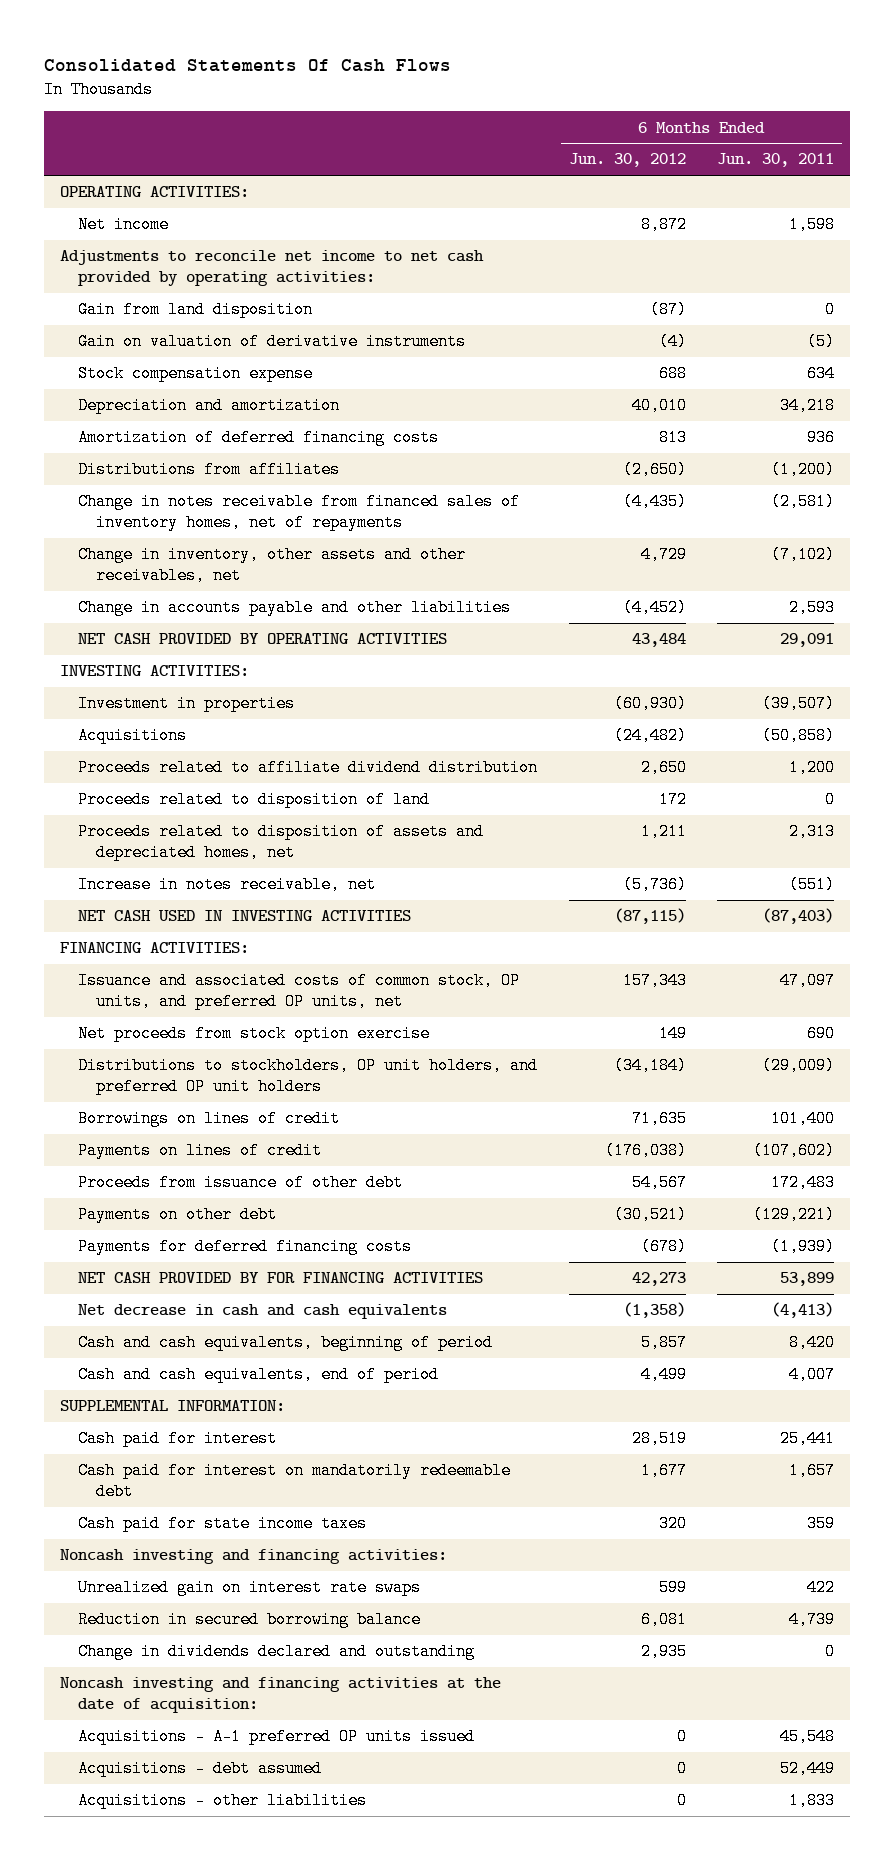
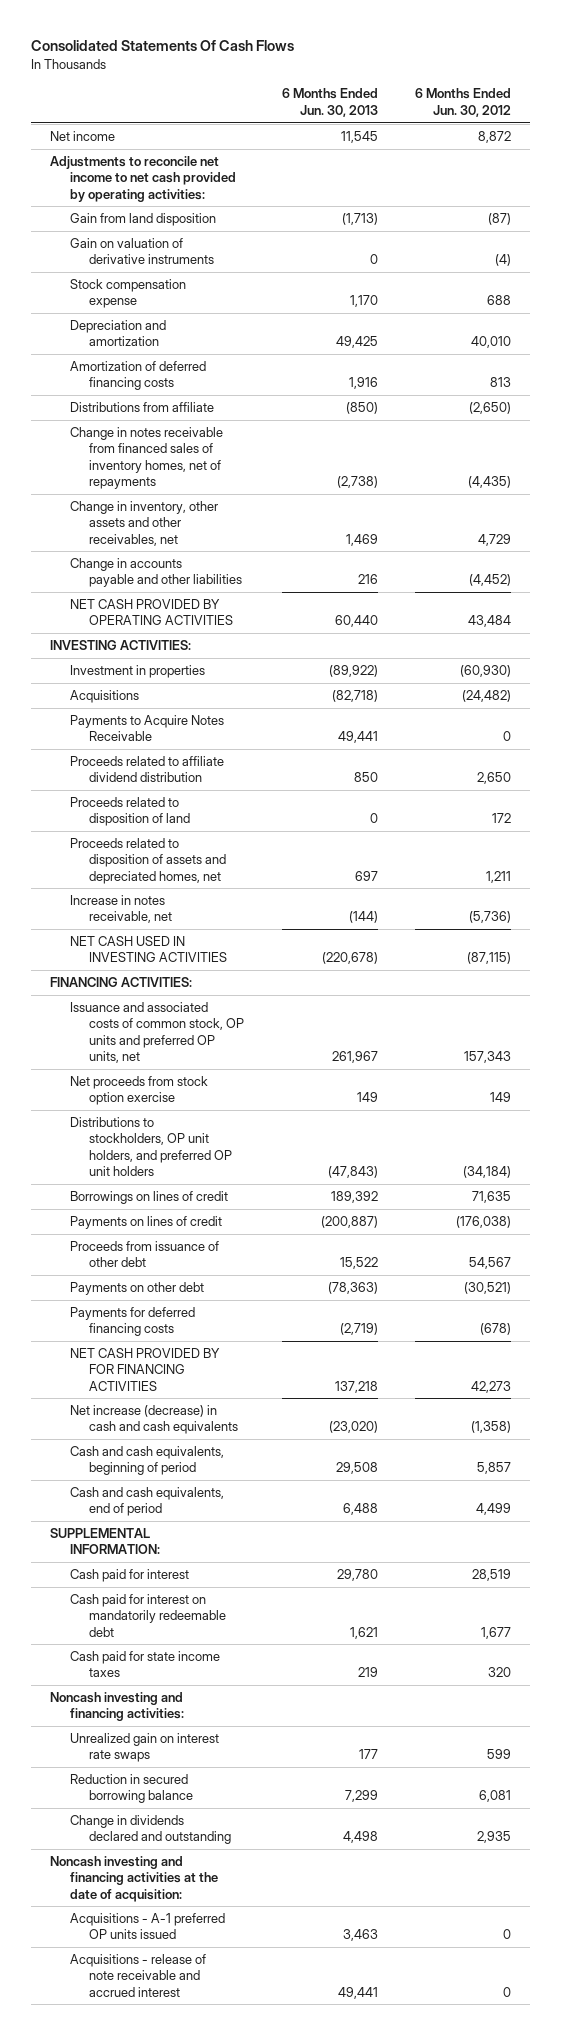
[717,153,835,168] Jun. 30, 2011 -> none
none -> [281,88,378,117] 6 Months Ended Jun. 30, 2013
[59,186,249,198] OPERATING ACTIVITIES: -> none
[77,461,340,479] Distributions from affiliates -> [69,402,214,413] Distributions from affiliate
none -> [69,715,224,742] Payments to Acquire Notes Receivable
[77,972,520,1011] Issuance and associated costs of common stock, OP units, and preferred OP units, net -> [69,1002,245,1063] Issuance and associated costs of common stock, OP units and preferred OP units, net
[77,1304,447,1320] Net decrease in cash and cash equivalents -> [69,1405,239,1435] Net increase (decrease) in cash and cash equivalents
[77,1760,322,1778] Acquisitions - debt assumed -> none
[77,1792,367,1810] Acquisitions - other liabilities -> [69,1954,206,1997] Acquisitions - release of note receivable and accrued interest

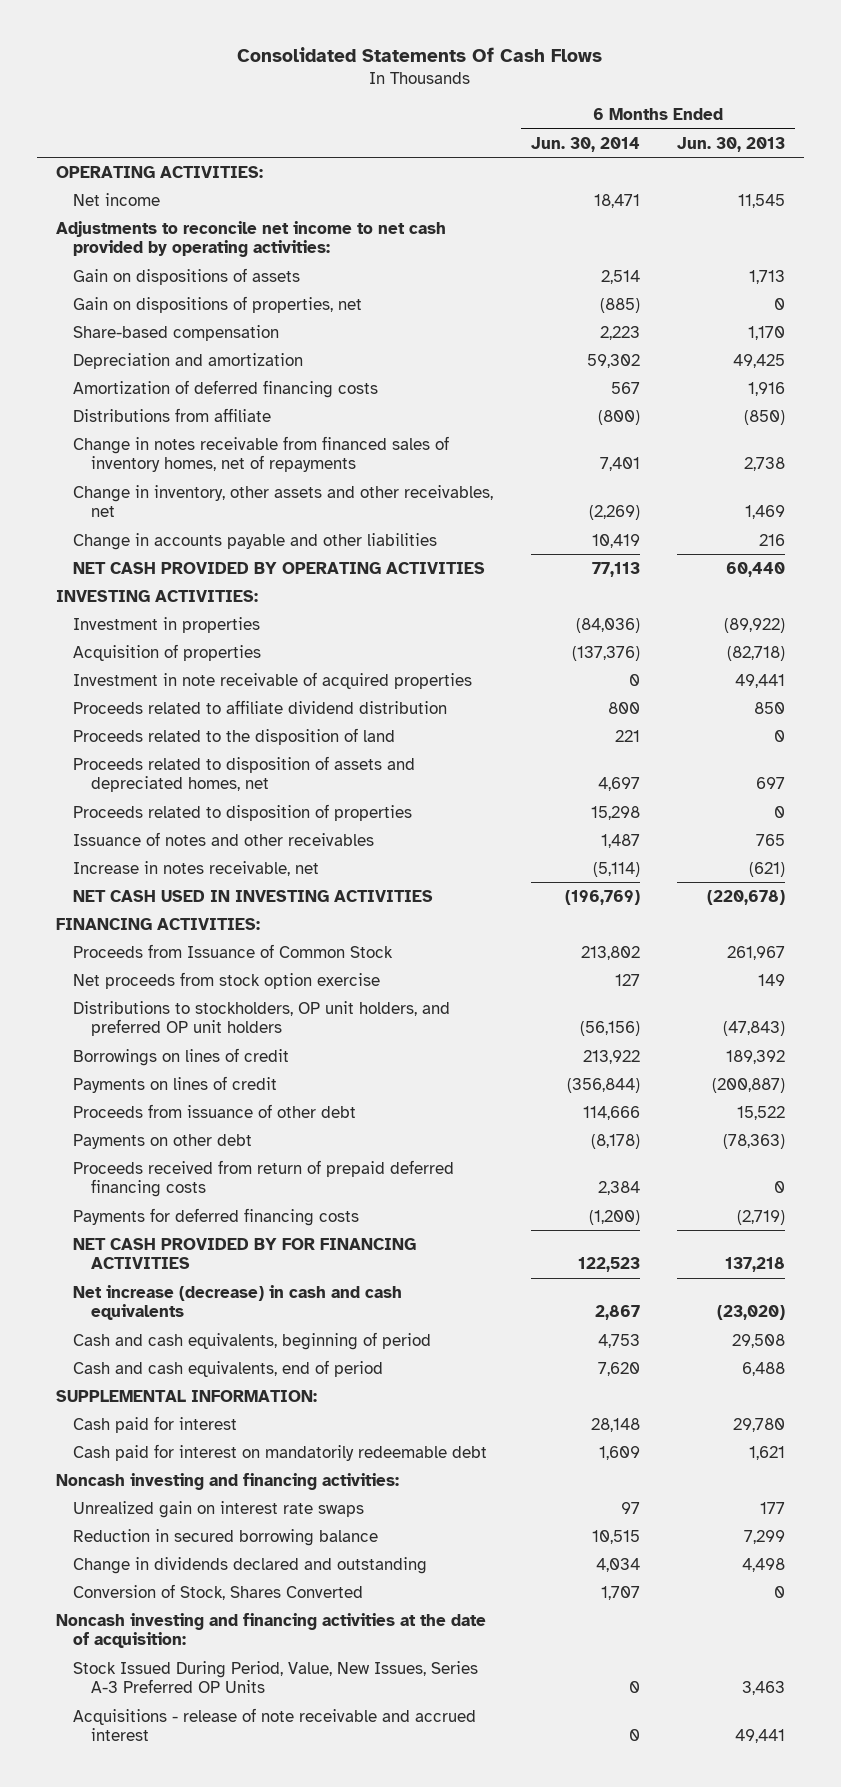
[415,88,512,117] 6 Months Ended Jun. 30, 2012 -> none
none -> [530,136,640,152] Jun. 30, 2014
none -> [55,165,263,178] OPERATING ACTIVITIES:
[69,238,215,265] Gain on valuation of derivative instruments -> none
none -> [73,267,301,285] Gain on dispositions of assets
[69,213,216,227] Gain from land disposition -> [73,295,363,313] Gain on dispositions of properties, net
[341,213,378,226] (1,713) -> [774,297,786,310] 0
[69,279,186,309] Stock compensation expense -> [73,324,280,341] Share-based compensation
[336,475,378,488] (2,738) -> [744,457,786,472] 2,738
[69,690,139,704] Acquisitions -> [73,643,262,661] Acquisition of properties
[69,715,224,742] Payments to Acquire Notes Receivable -> [73,671,473,689] Investment in note receivable of acquired properties
[69,797,191,827] Proceeds related to disposition of land -> [73,727,396,745] Proceeds related to the disposition of land
none -> [73,803,413,821] Proceeds related to disposition of properties
none -> [73,831,375,846] Issuance of notes and other receivables
[348,911,378,924] (144) -> [749,861,786,877] (621)
[69,1002,245,1063] Issuance and associated costs of common stock, OP units and preferred OP units, net -> [73,943,394,958] Proceeds from Issuance of Common Stock
none -> [73,1159,455,1198] Proceeds received from return of prepaid deferred financing costs
[69,1651,220,1678] Cash paid for state income taxes -> none
none -> [73,1583,364,1600] Conversion of Stock, Shares Converted
[69,1913,225,1940] Acquisitions - A-1 preferred OP units issued -> [73,1660,479,1694] Stock Issued During Period, Value, New Issues, Series A-3 Preferred OP Units

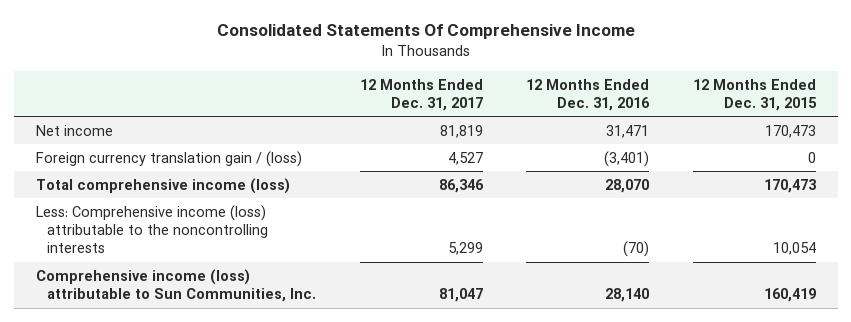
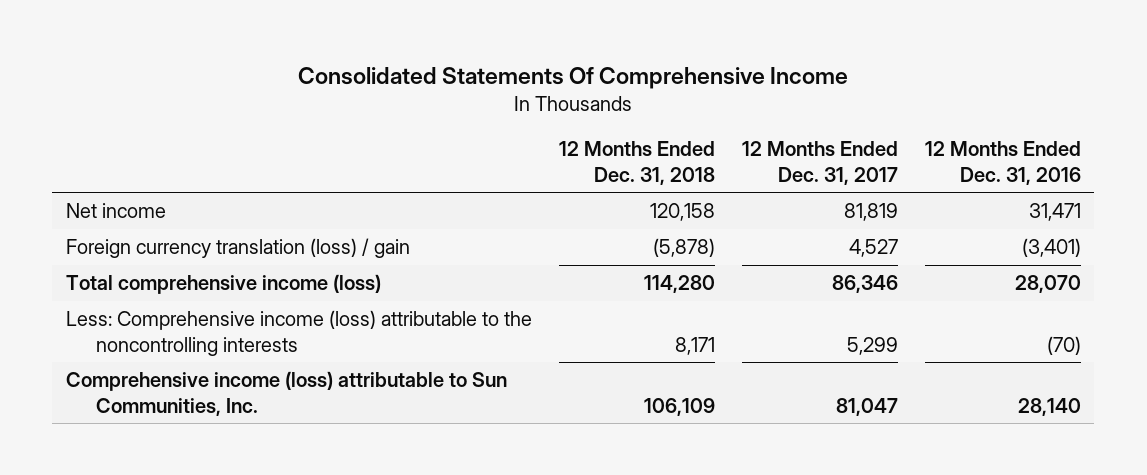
[692,78,817,111] 12 Months Ended Dec. 31, 2015 -> none
none -> [558,141,715,185] 12 Months Ended Dec. 31, 2018
[35,150,302,167] Foreign currency translation gain / (loss) -> [65,238,410,259] Foreign currency translation (loss) / gain

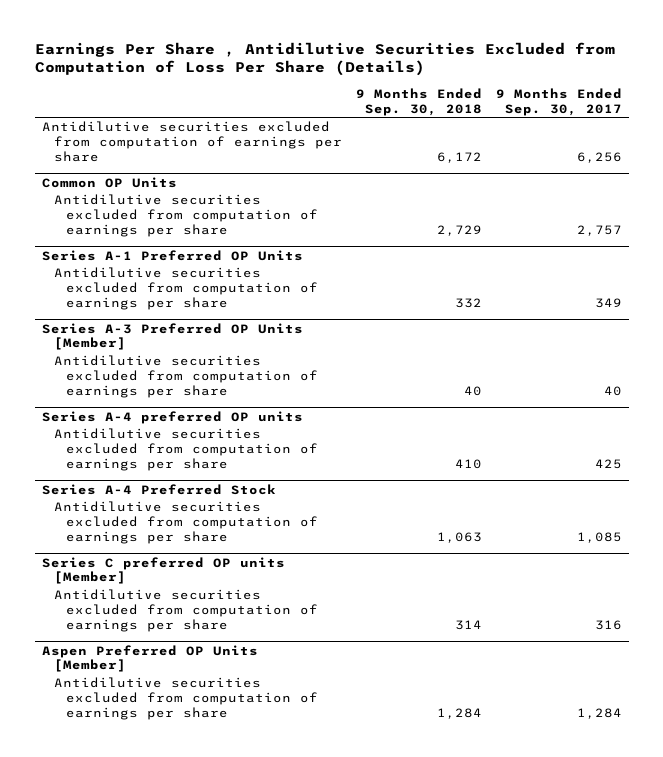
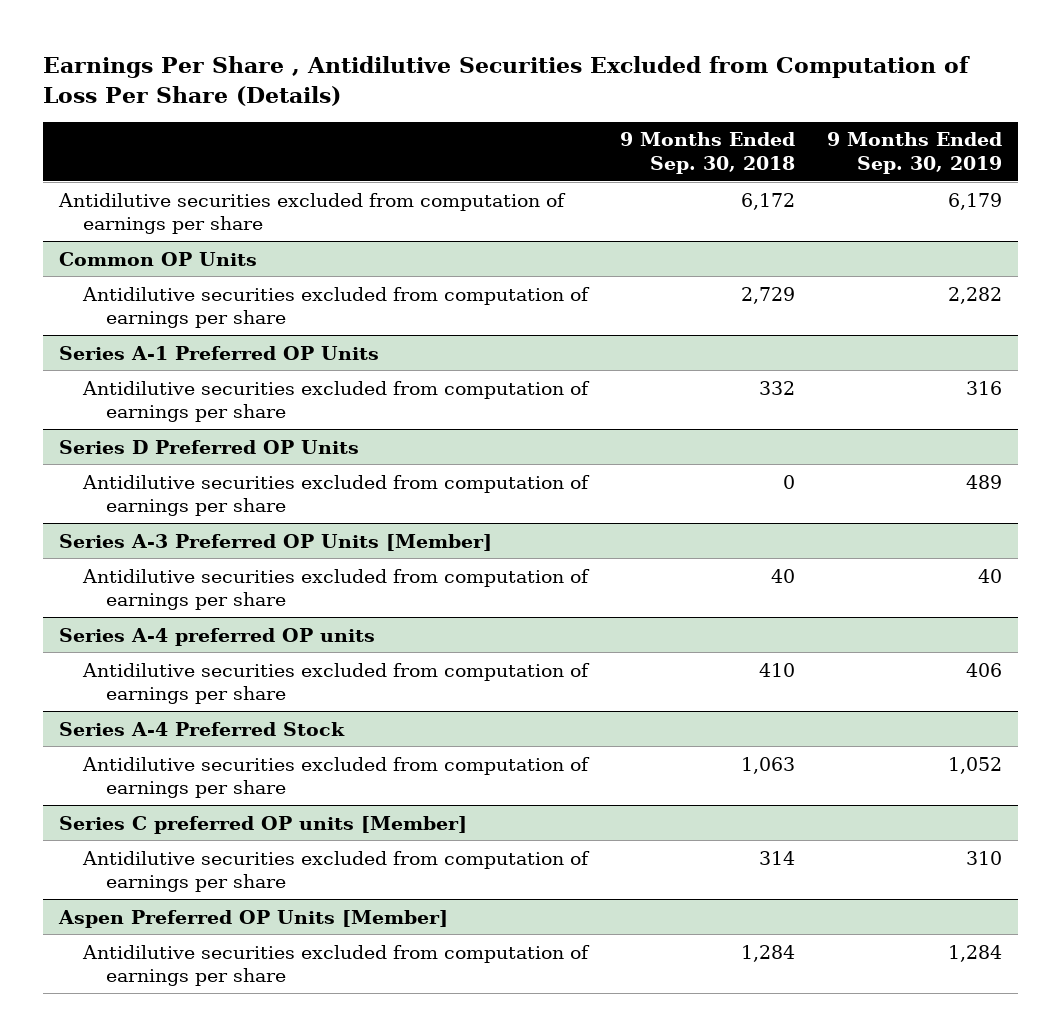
[495,87,622,116] 9 Months Ended Sep. 30, 2017 -> none
none -> [827,132,1003,174] 9 Months Ended Sep. 30, 2019
none -> [59,439,360,454] Series D Preferred OP Units
none -> [81,474,590,517] Antidilutive securities excluded from computation of earnings per share

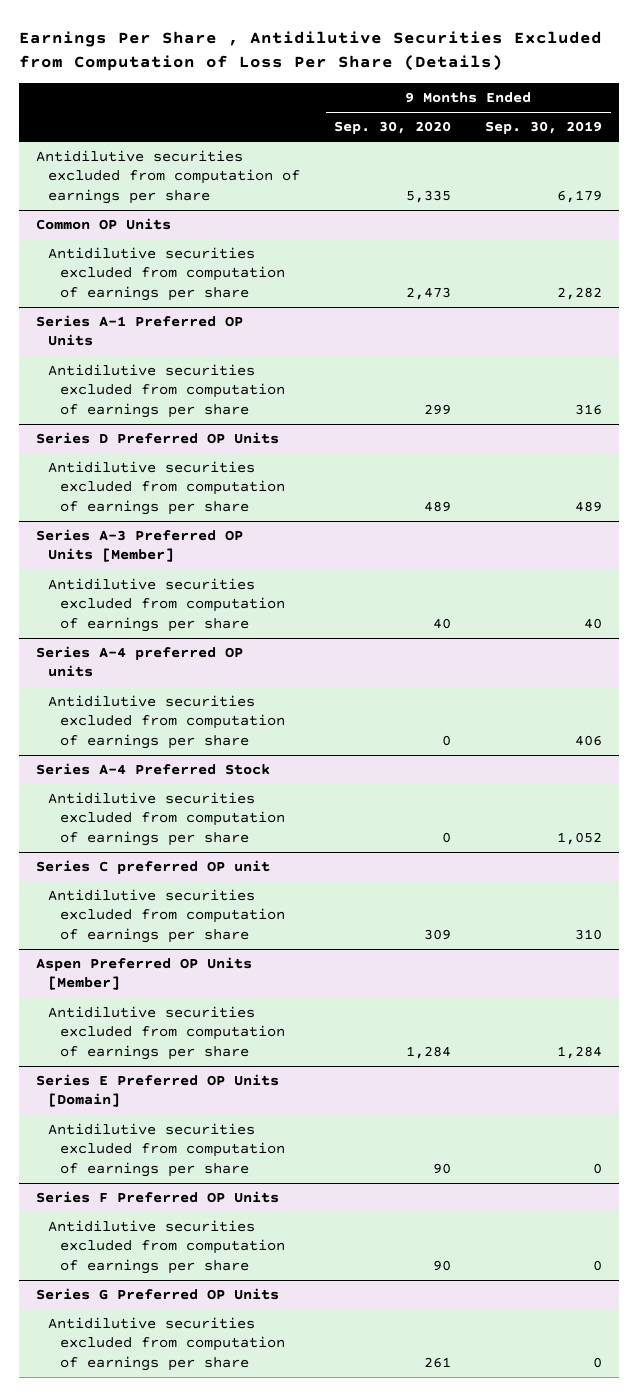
[620,132,796,174] 9 Months Ended Sep. 30, 2018 -> none
none -> [334,121,452,135] Sep. 30, 2020
[59,815,468,834] Series C preferred OP units [Member] -> [36,860,271,875] Series C preferred OP unit
none -> [36,1074,280,1108] Series E Preferred OP Units [Domain]
none -> [48,1123,286,1177] Antidilutive securities excluded from computation of earnings per share
none -> [36,1191,280,1204] Series F Preferred OP Units
none -> [48,1220,286,1274] Antidilutive securities excluded from computation of earnings per share
none -> [36,1288,280,1301] Series G Preferred OP Units
none -> [48,1317,286,1371] Antidilutive securities excluded from computation of earnings per share

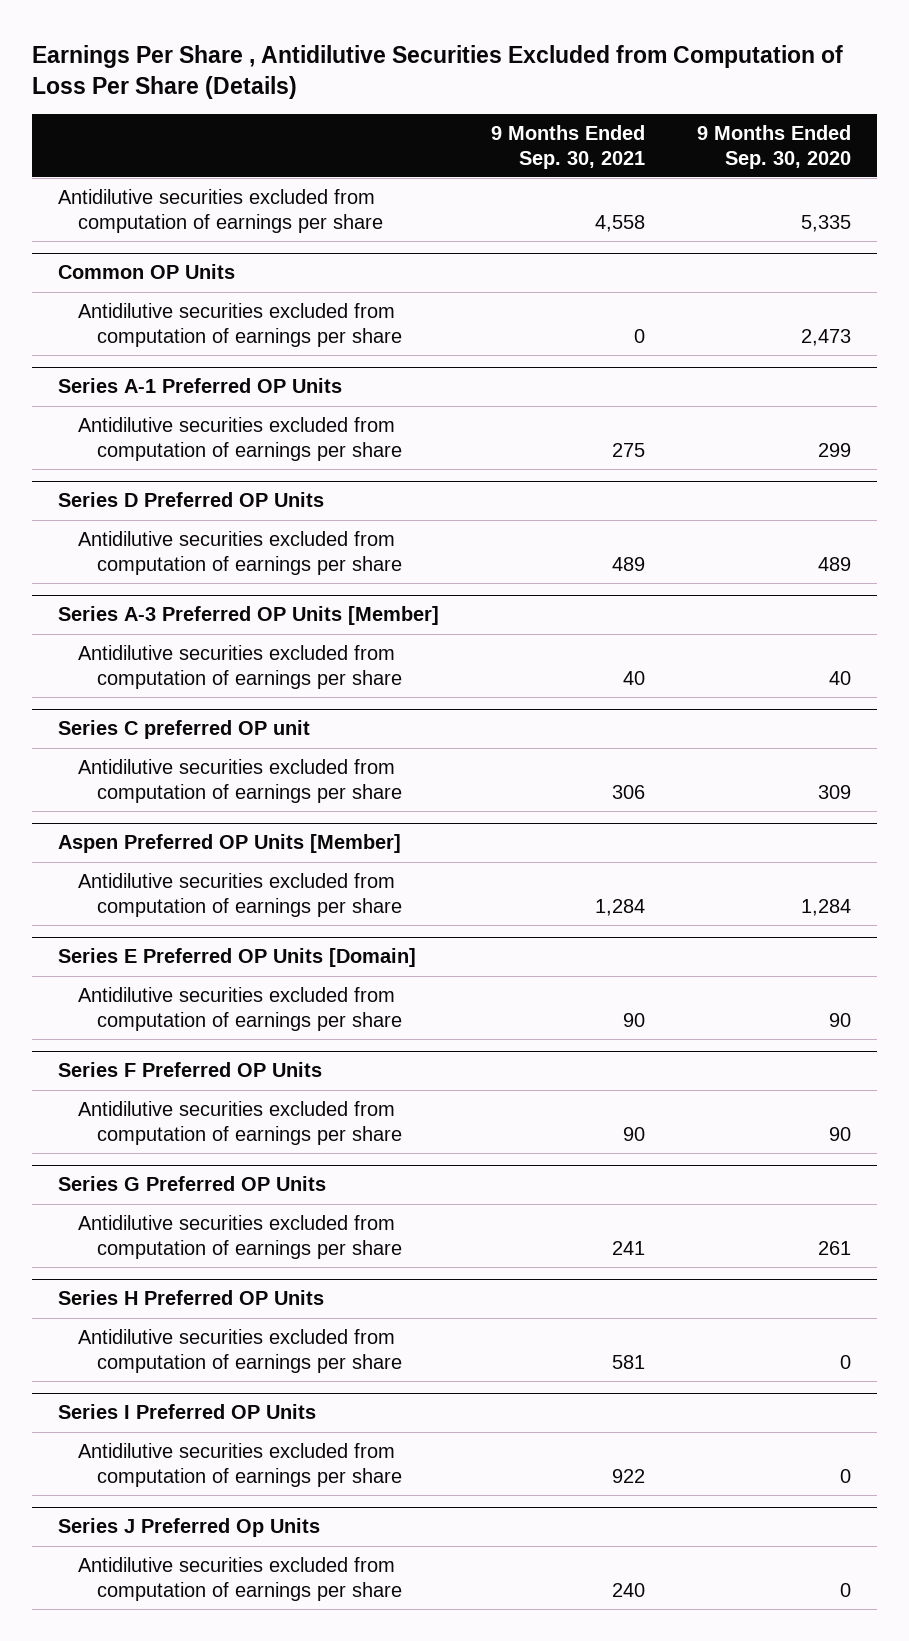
[485,121,603,135] Sep. 30, 2019 -> none
none -> [490,124,645,169] 9 Months Ended Sep. 30, 2021
[36,646,244,678] Series A-4 preferred OP units -> none
[48,695,286,749] Antidilutive securities excluded from computation of earnings per share -> none
[36,763,271,776] Series A-4 Preferred Stock -> none
[48,792,286,846] Antidilutive securities excluded from computation of earnings per share -> none
none -> [58,1290,325,1306] Series H Preferred OP Units
none -> [77,1329,403,1373] Antidilutive securities excluded from computation of earnings per share
none -> [58,1404,317,1420] Series I Preferred OP Units
none -> [77,1443,403,1487] Antidilutive securities excluded from computation of earnings per share
none -> [58,1518,321,1538] Series J Preferred Op Units
none -> [77,1557,403,1601] Antidilutive securities excluded from computation of earnings per share

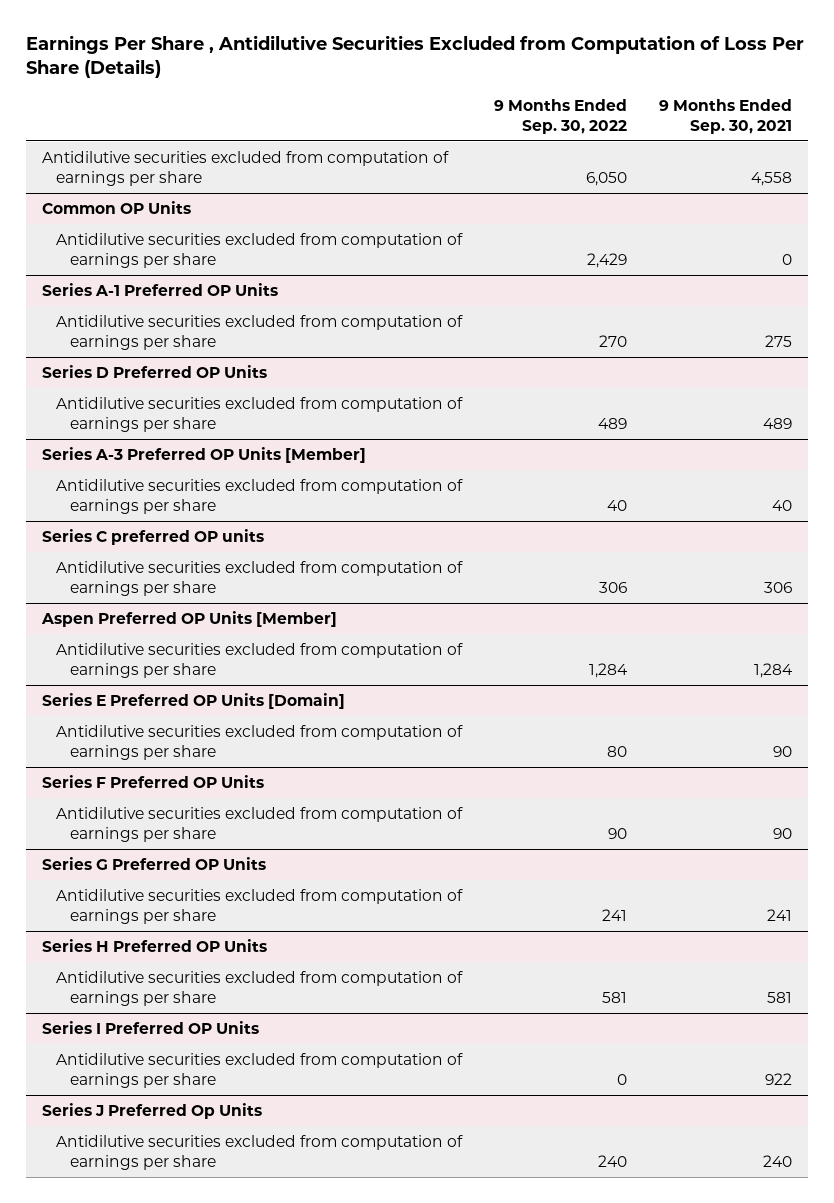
[696,124,851,169] 9 Months Ended Sep. 30, 2020 -> none
none -> [493,98,627,134] 9 Months Ended Sep. 30, 2022
[58,720,311,740] Series C preferred OP unit -> [42,528,265,545] Series C preferred OP units

